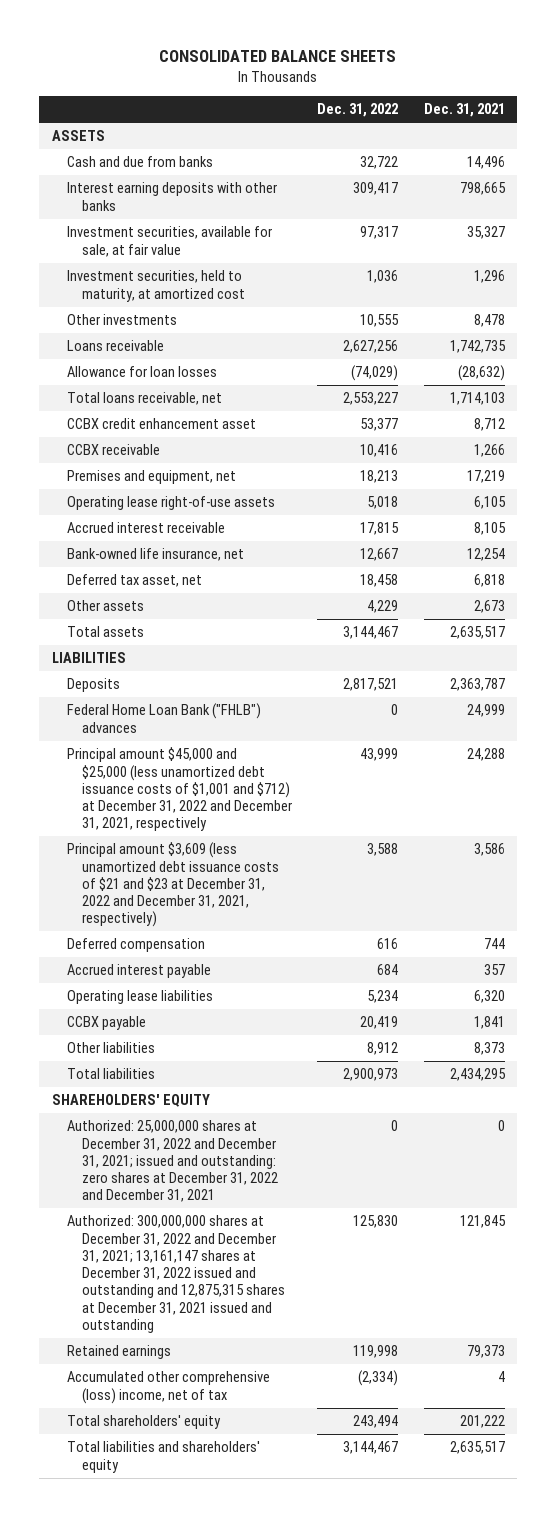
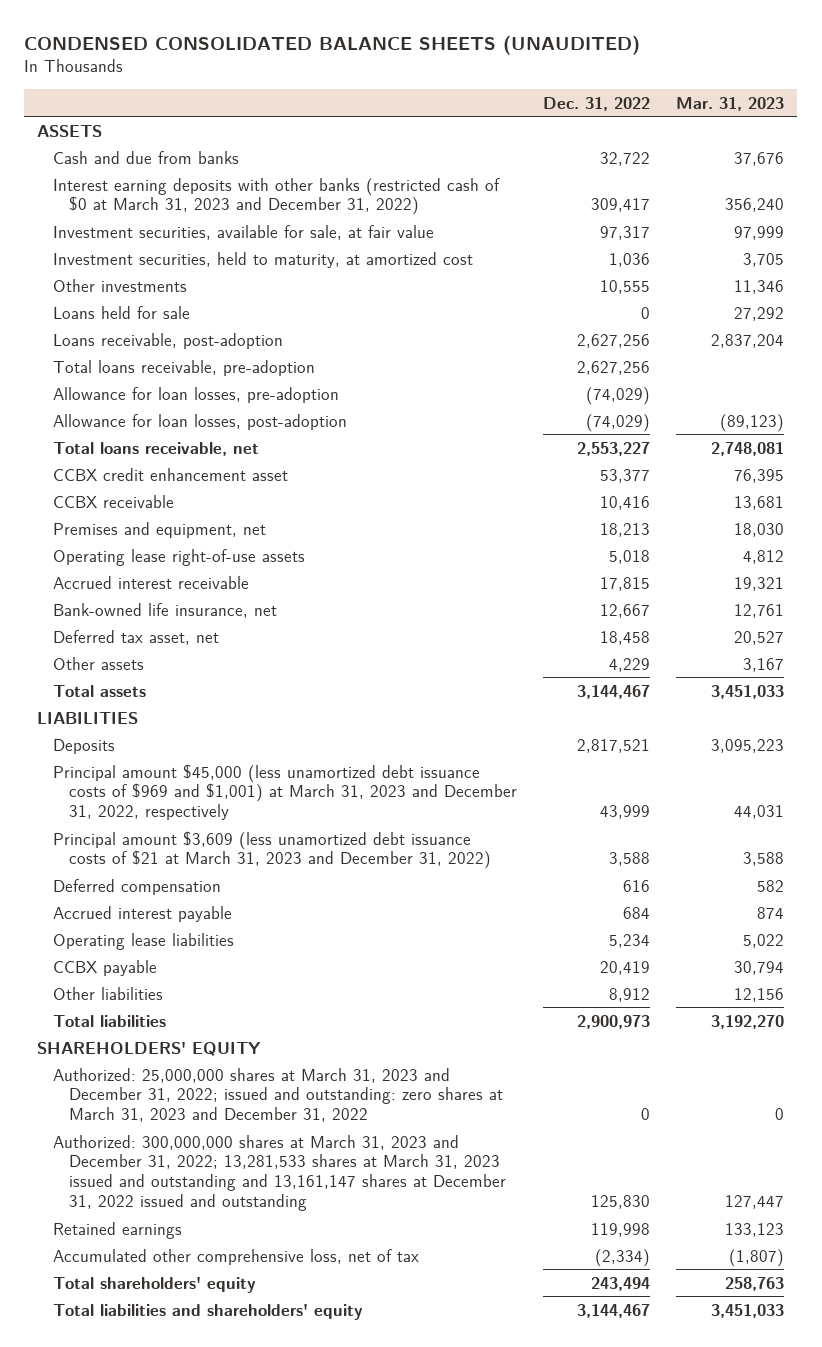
[159,49,397,62] CONSOLIDATED BALANCE SHEETS -> [24,35,641,56] CONDENSED CONSOLIDATED BALANCE SHEETS (UNAUDITED)
[423,103,505,118] Dec. 31, 2021 -> none
none -> [676,96,785,111] Mar. 31, 2023
[66,182,277,211] Interest earning deposits with other banks -> [53,177,501,216] Interest earning deposits with other banks (restricted cash of $0 at March 31, 2023 and December 31, 2022)
none -> [53,305,191,319] Loans held for sale
[66,340,164,352] Loans receivable -> [53,332,284,349] Loans receivable, post-adoption
none -> [53,359,316,376] Total loans receivable, pre-adoption
none -> [53,386,340,403] Allowance for loan losses, pre-adoption
[66,366,217,378] Allowance for loan losses -> [53,413,348,430] Allowance for loan losses, post-adoption
[66,703,261,733] Federal Home Loan Bank ("FHLB") advances -> none
[66,747,292,832] Principal amount $45,000 and $25,000 (less unamortized debt issuance costs of $1,001 and $712) at December 31, 2022 and December 31, 2021, respectively -> [53,763,517,821] Principal amount $45,000 (less unamortized debt issuance costs of $969 and $1,001) at March 31, 2023 and December 31, 2022, respectively
[66,842,279,928] Principal amount $3,609 (less unamortized debt issuance costs of $21 and $23 at December 31, 2022 and December 31, 2021, respectively) -> [53,830,491,870] Principal amount $3,609 (less unamortized debt issuance costs of $21 at March 31, 2023 and December 31, 2022)
[66,1120,278,1203] Authorized: 25,000,000 shares at December 31, 2022 and December 31, 2021; issued and outstanding: zero shares at December 31, 2022 and December 31, 2021 -> [53,1067,503,1123] Authorized: 25,000,000 shares at March 31, 2023 and December 31, 2022; issued and outstanding: zero shares at March 31, 2023 and December 31, 2022
[66,1215,285,1333] Authorized: 300,000,000 shares at December 31, 2022 and December 31, 2021; 13,161,147 shares at December 31, 2022 issued and outstanding and 12,875,315 shares at December 31, 2021 issued and outstanding -> [53,1134,506,1211] Authorized: 300,000,000 shares at March 31, 2023 and December 31, 2022; 13,281,533 shares at March 31, 2023 issued and outstanding and 13,161,147 shares at December 31, 2022 issued and outstanding
[66,1371,270,1404] Accumulated other comprehensive (loss) income, net of tax -> [53,1248,420,1265] Accumulated other comprehensive loss, net of tax

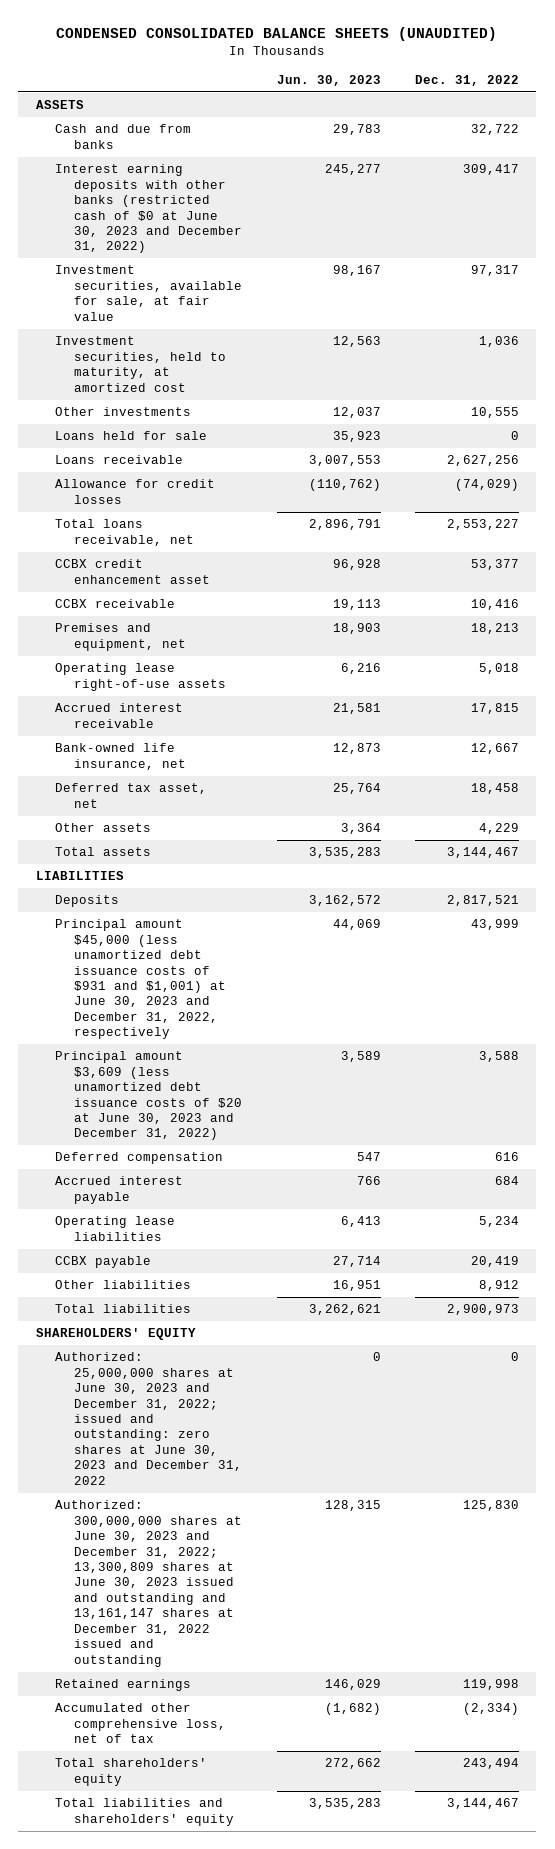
[676,96,785,111] Mar. 31, 2023 -> none
none -> [276,74,381,86] Jun. 30, 2023
[53,177,501,216] Interest earning deposits with other banks (restricted cash of $0 at March 31, 2023 and December 31, 2022) -> [54,164,243,254] Interest earning deposits with other banks (restricted cash of $0 at June 30, 2023 and December 31, 2022)
[53,359,316,376] Total loans receivable, pre-adoption -> none
[53,386,340,403] Allowance for loan losses, pre-adoption -> none
[53,332,284,349] Loans receivable, post-adoption -> [54,455,183,465] Loans receivable
[53,413,348,430] Allowance for loan losses, post-adoption -> [54,479,215,504] Allowance for credit losses
[53,763,517,821] Principal amount $45,000 (less unamortized debt issuance costs of $969 and $1,001) at March 31, 2023 and December 31, 2022, respectively -> [54,919,227,1040] Principal amount $45,000 (less unamortized debt issuance costs of $931 and $1,001) at June 30, 2023 and December 31, 2022, respectively
[53,830,491,870] Principal amount $3,609 (less unamortized debt issuance costs of $21 at March 31, 2023 and December 31, 2022) -> [54,1051,243,1141] Principal amount $3,609 (less unamortized debt issuance costs of $20 at June 30, 2023 and December 31, 2022)
[53,1067,503,1123] Authorized: 25,000,000 shares at March 31, 2023 and December 31, 2022; issued and outstanding: zero shares at March 31, 2023 and December 31, 2022 -> [54,1352,243,1485] Authorized: 25,000,000 shares at June 30, 2023 and December 31, 2022; issued and outstanding: zero shares at June 30, 2023 and December 31, 2022
[53,1134,506,1211] Authorized: 300,000,000 shares at March 31, 2023 and December 31, 2022; 13,281,533 shares at March 31, 2023 issued and outstanding and 13,161,147 shares at December 31, 2022 issued and outstanding -> [54,1500,243,1667] Authorized: 300,000,000 shares at June 30, 2023 and December 31, 2022; 13,300,809 shares at June 30, 2023 issued and outstanding and 13,161,147 shares at December 31, 2022 issued and outstanding

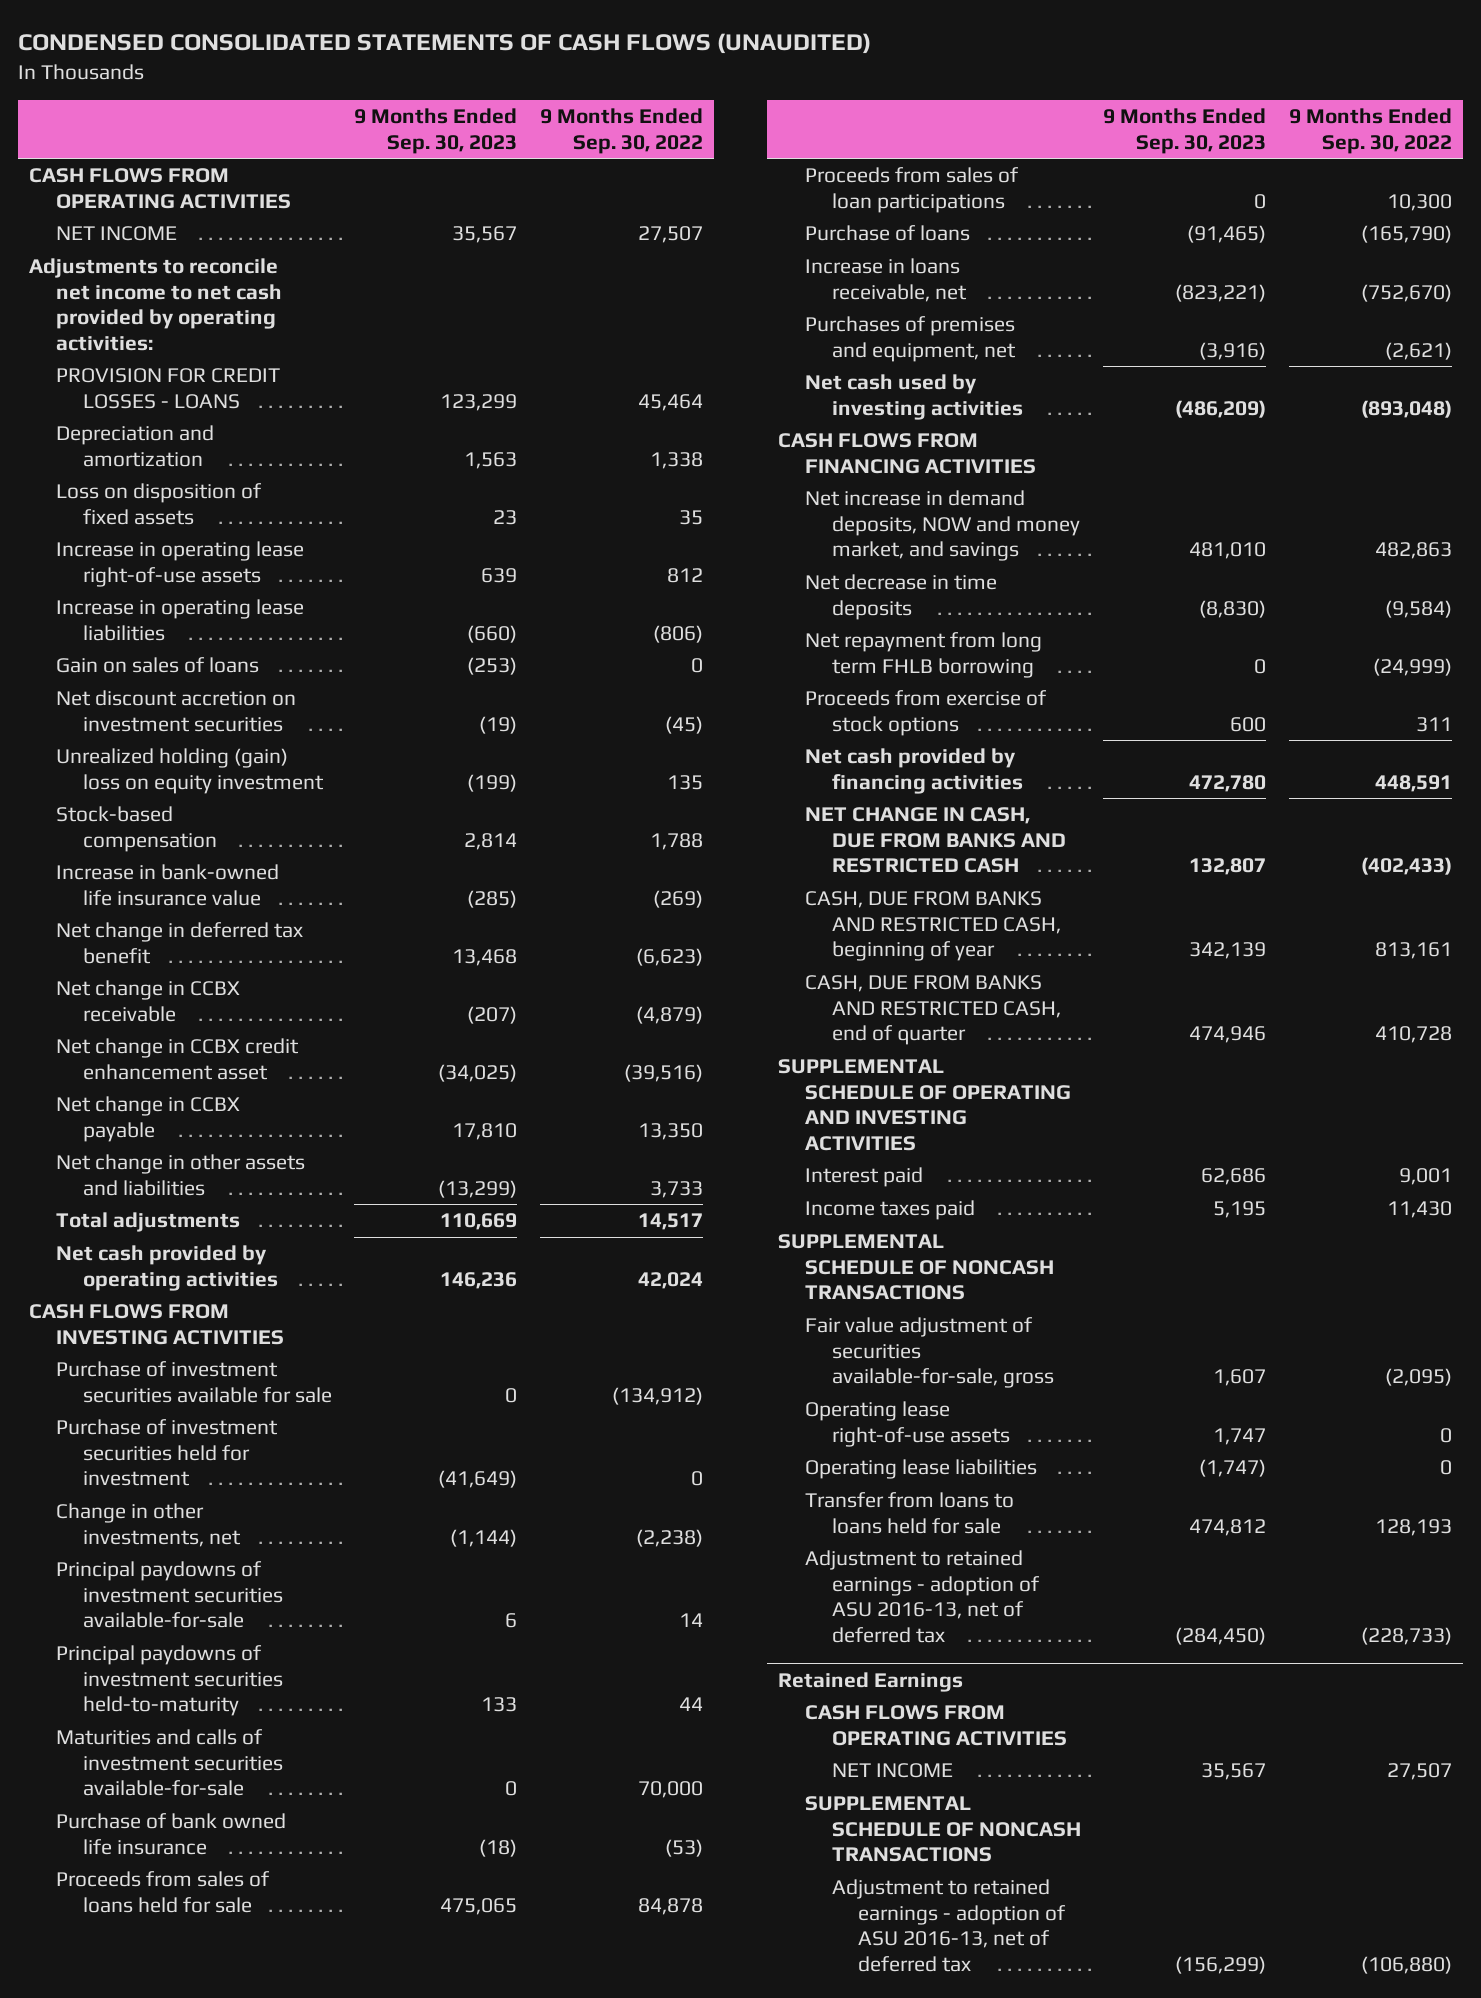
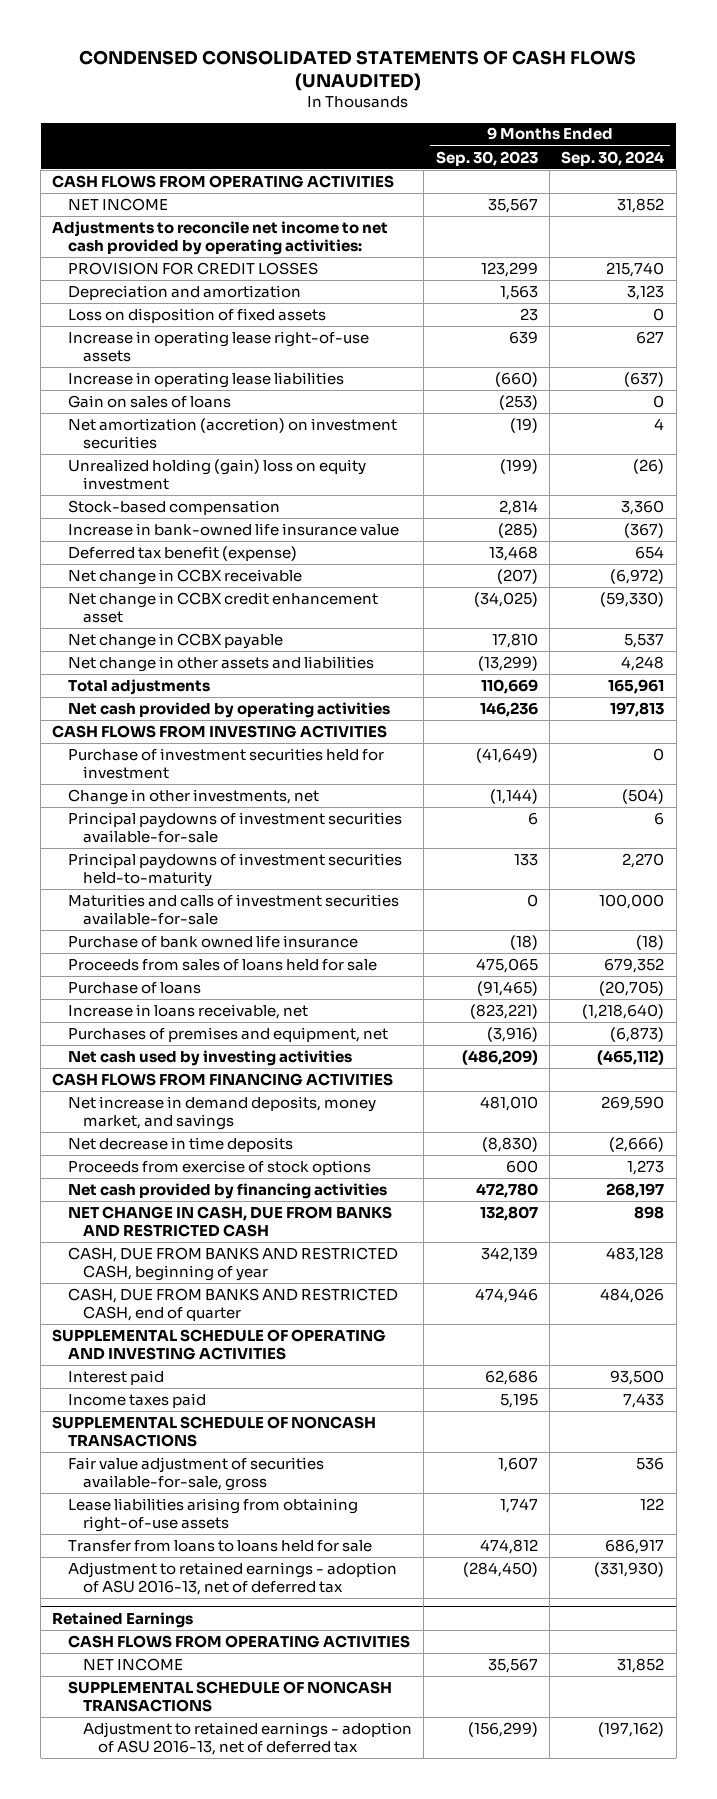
[539,107,703,154] 9 Months Ended Sep. 30, 2022 -> none
none -> [561,150,665,166] Sep. 30, 2024
[55,368,280,409] PROVISION FOR CREDIT LOSSES - LOANS -> [67,261,318,275] PROVISION FOR CREDIT LOSSES
[55,690,296,732] Net discount accretion on investment securities -> [67,417,397,449] Net amortization (accretion) on investment securities
[55,922,303,964] Net change in deferred tax benefit -> [67,545,297,561] Deferred tax benefit (expense)
[55,1361,332,1403] Purchase of investment securities available for sale -> none
[804,167,1019,213] Proceeds from sales of loan participations -> none
[804,490,1080,562] Net increase in demand deposits, NOW and money market, and savings -> [67,1095,376,1130] Net increase in demand deposits, money market, and savings
[804,632,1042,678] Net repayment from long term FHLB borrowing -> none
[804,1401,1010,1447] Operating lease right-of-use assets -> none
[804,1459,1037,1480] Operating lease liabilities -> [67,1497,358,1532] Lease liabilities arising from obtaining right-of-use assets
[1199,1459,1267,1478] (1,747) -> [499,1497,538,1513] 1,747

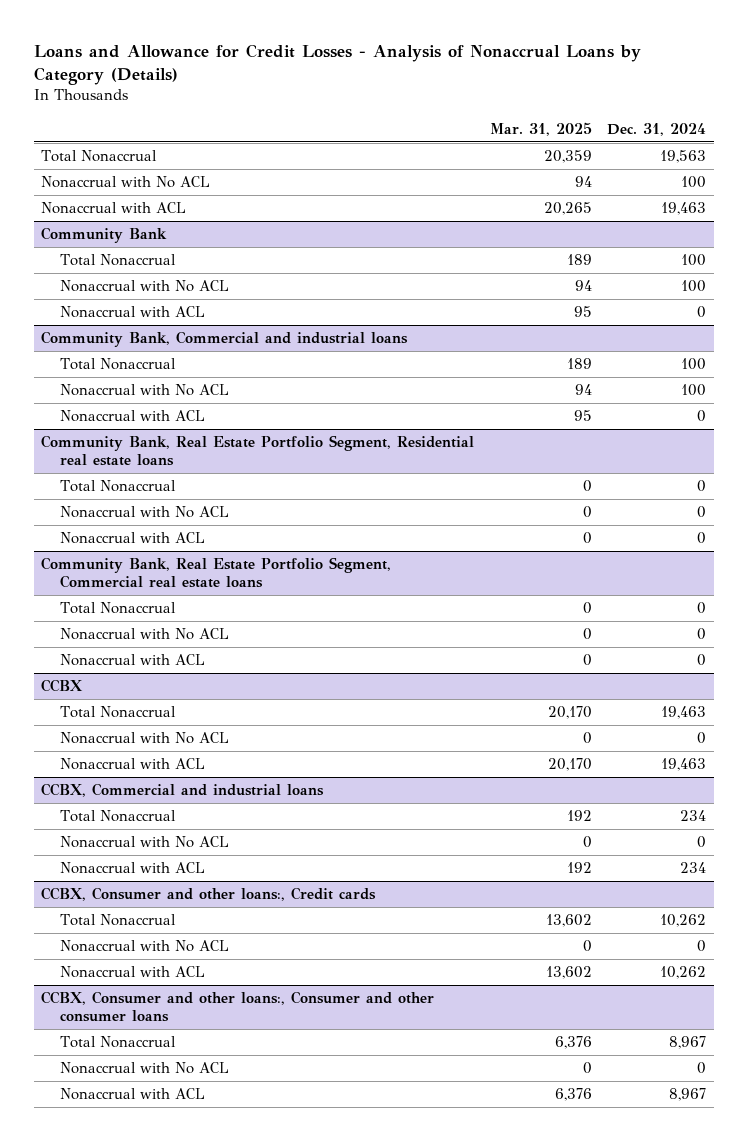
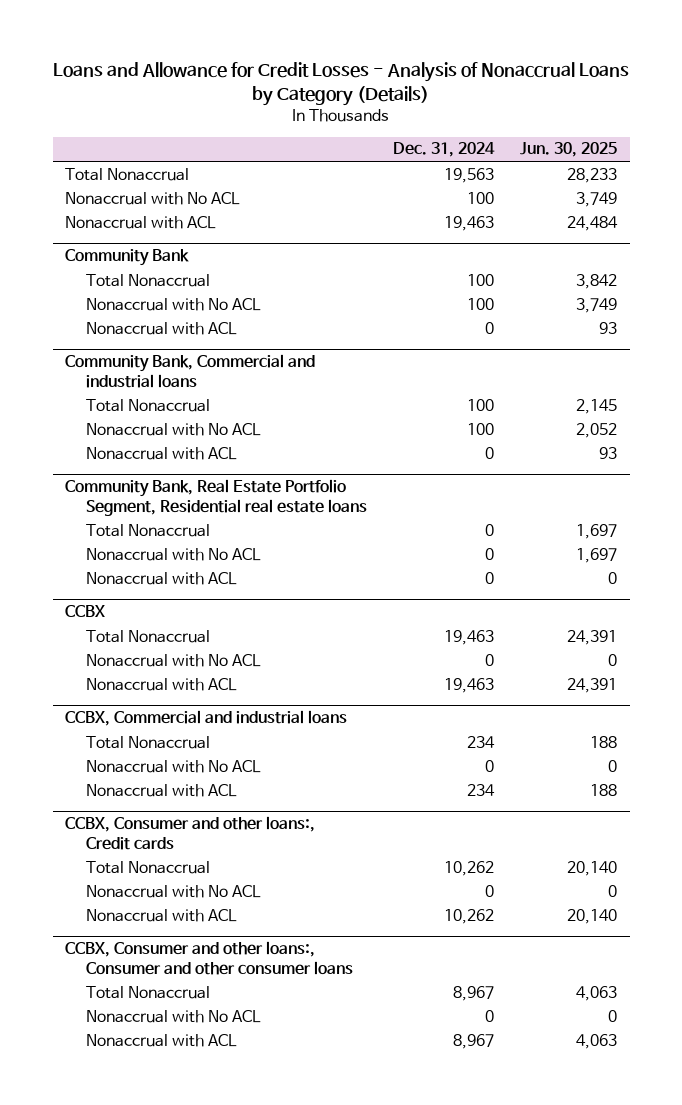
[489,121,592,136] Mar. 31, 2025 -> none
none -> [519,142,617,158] Jun. 30, 2025
[41,557,392,589] Community Bank, Real Estate Portfolio Segment, Commercial real estate loans -> none
[60,602,177,615] Total Nonaccrual -> none
[60,628,230,641] Nonaccrual with No ACL -> none
[60,654,206,667] Nonaccrual with ACL -> none

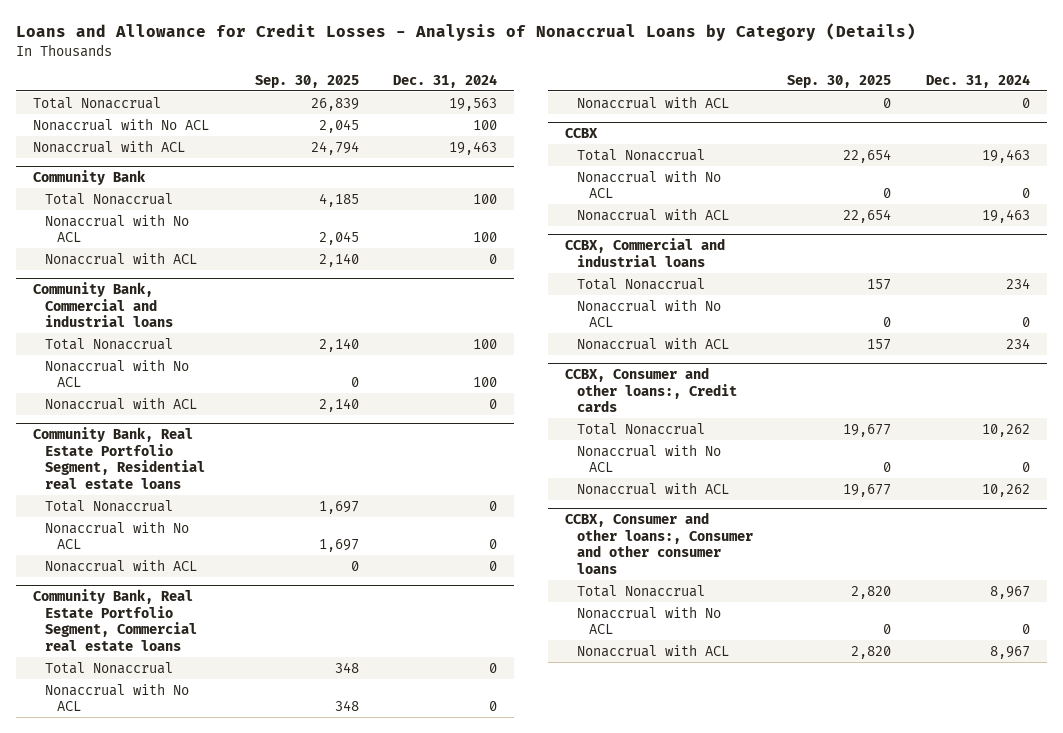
[519,142,617,158] Jun. 30, 2025 -> none
none -> [255,74,360,88] Sep. 30, 2025
none -> [33,588,198,651] Community Bank, Real Estate Portfolio Segment, Commercial real estate loans
none -> [45,661,174,674] Total Nonaccrual
none -> [45,682,190,712] Nonaccrual with No ACL
none -> [577,95,730,109] Nonaccrual with ACL

